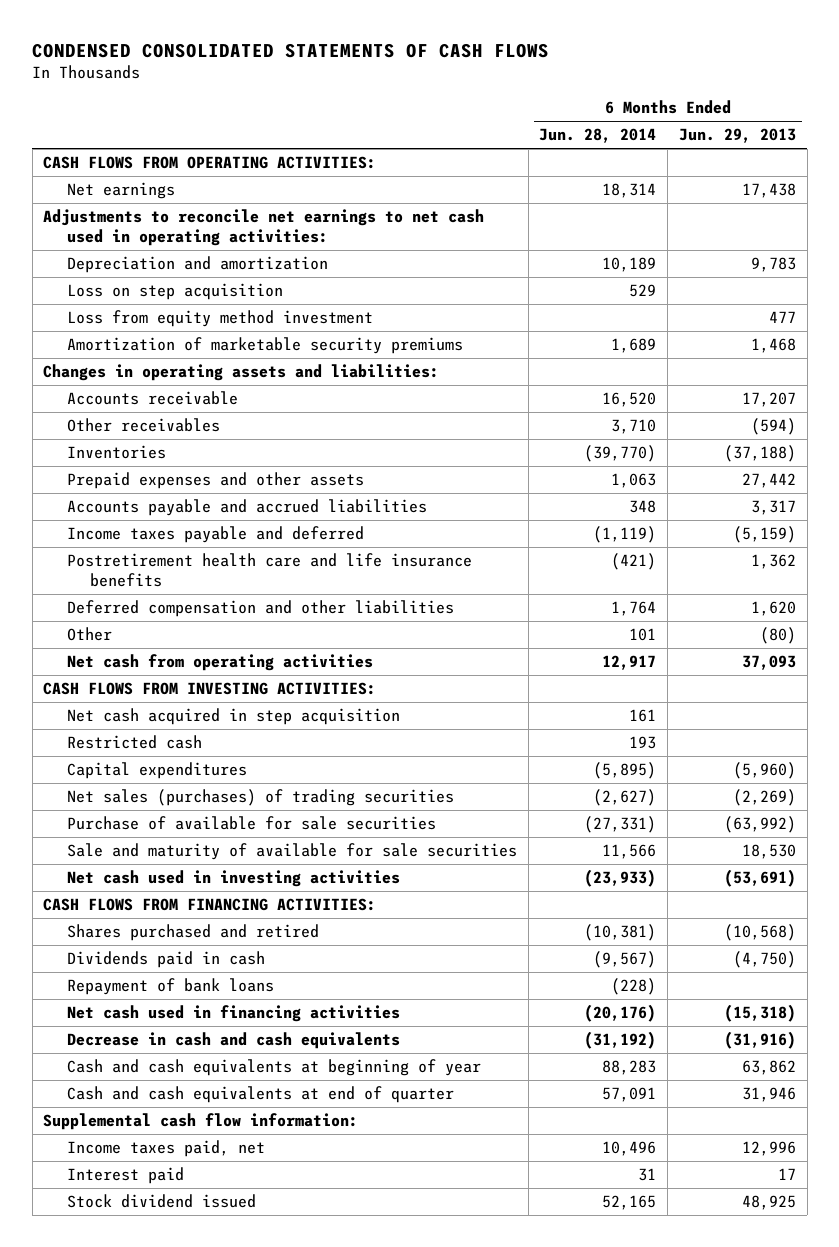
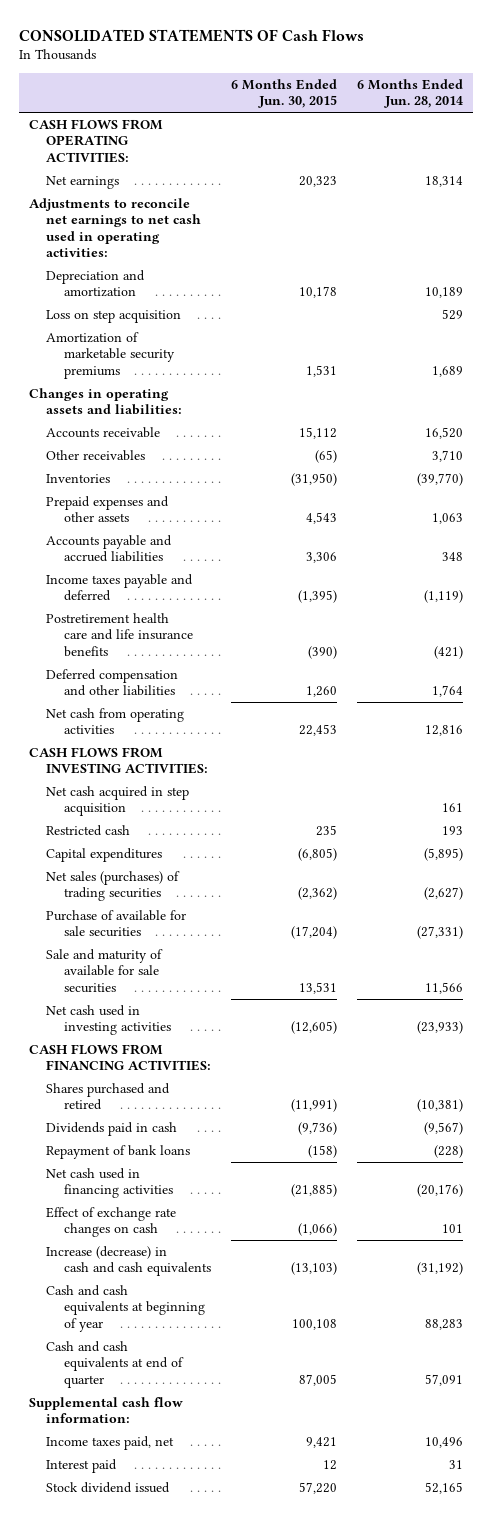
[32,42,550,58] CONDENSED CONSOLIDATED STATEMENTS OF CASH FLOWS -> [19,28,365,42] CONSOLIDATED STATEMENTS OF Cash Flows
[678,128,796,144] Jun. 29, 2013 -> none
none -> [231,79,338,109] 6 Months Ended Jun. 30, 2015
[66,310,373,328] Loss from equity method investment -> none
[66,627,112,642] Other -> none
[602,655,657,671] 12,917 -> [424,725,463,737] 12,816
none -> [46,1206,177,1238] Effect of exchange rate changes on cash
[66,1032,400,1050] Decrease in cash and cash equivalents -> [46,1245,211,1277] Increase (decrease) in cash and cash equivalents

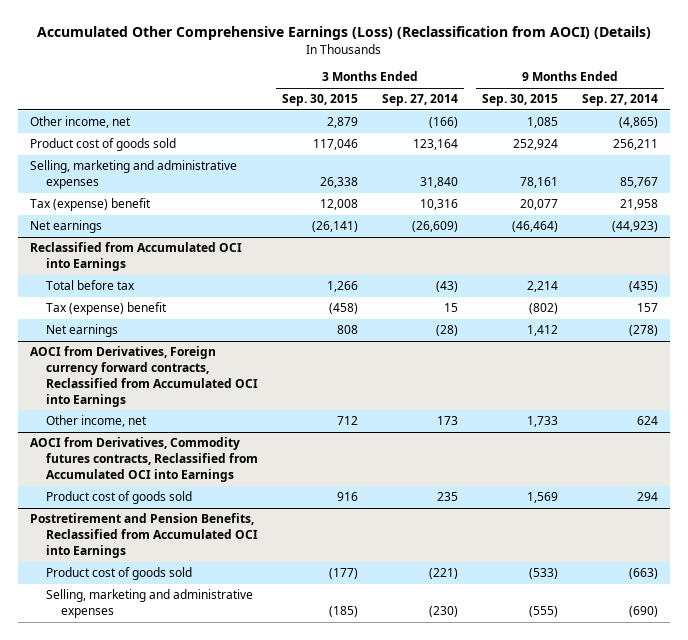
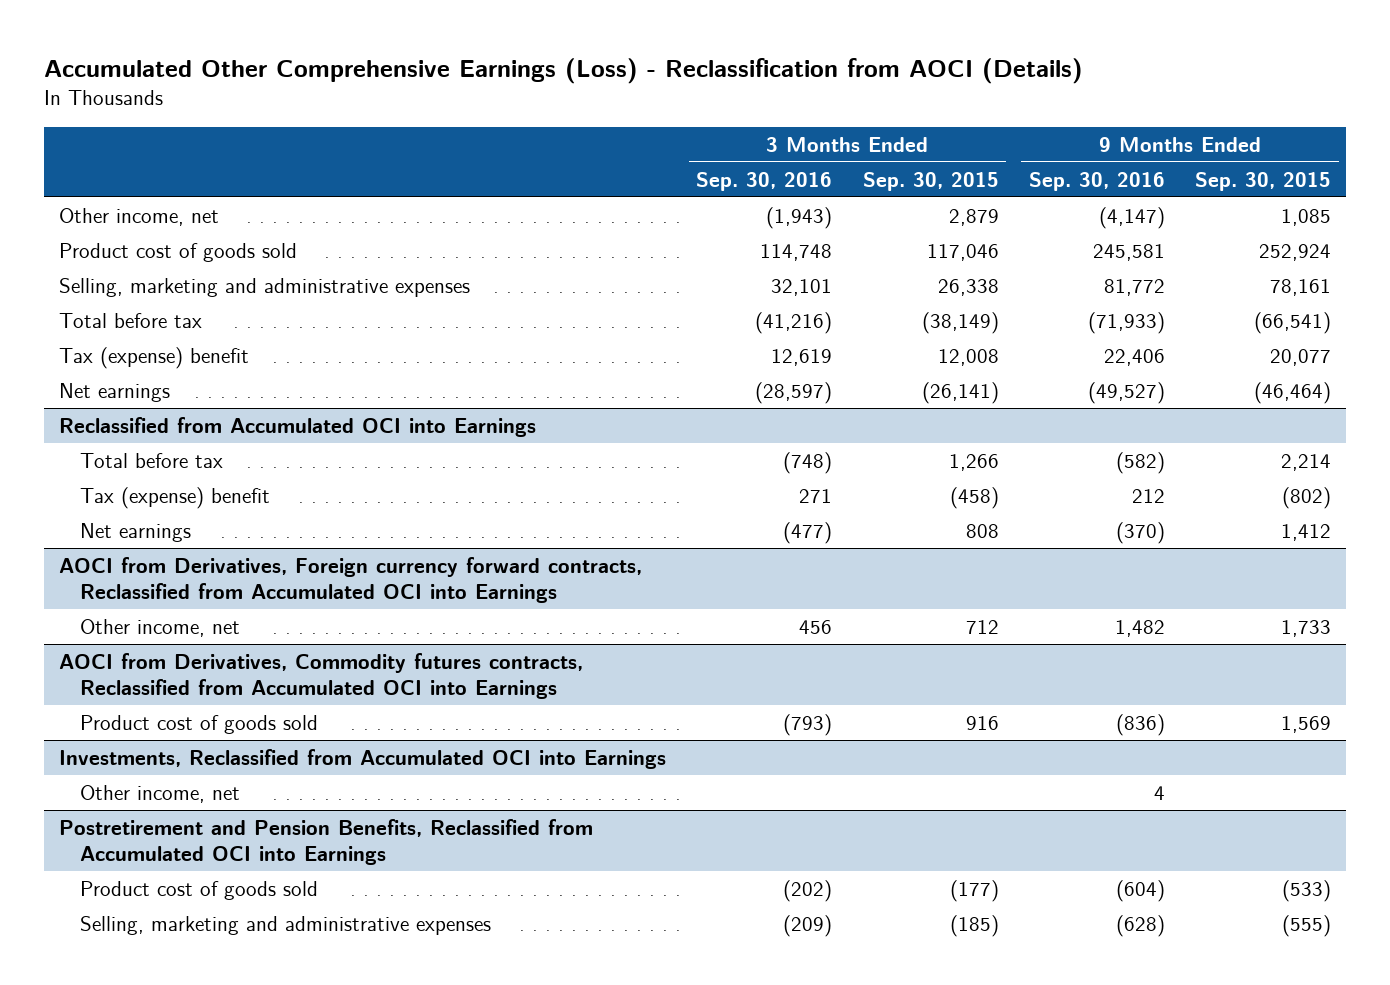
[37,26,652,41] Accumulated Other Comprehensive Earnings (Loss) (Reclassification from AOCI) (Details) -> [43,57,1083,84] Accumulated Other Comprehensive Earnings (Loss) - Reclassification from AOCI (Details)
[381,94,458,107] Sep. 27, 2014 -> none
[581,94,658,107] Sep. 27, 2014 -> none
none -> [696,171,833,191] Sep. 30, 2016
none -> [1028,171,1165,191] Sep. 30, 2016
none -> [59,312,203,328] Total before tax
none -> [59,748,667,769] Investments, Reclassified from Accumulated OCI into Earnings
none -> [80,784,241,803] Other income, net

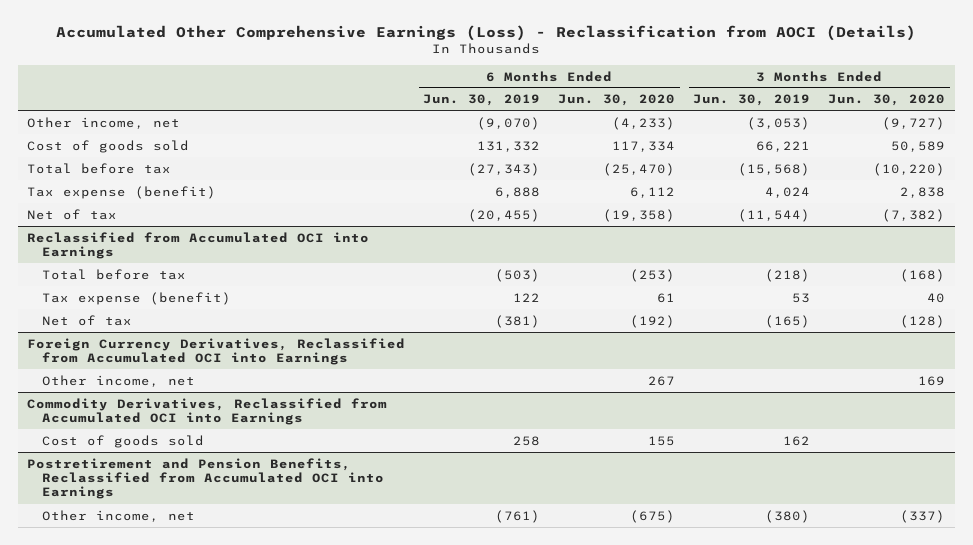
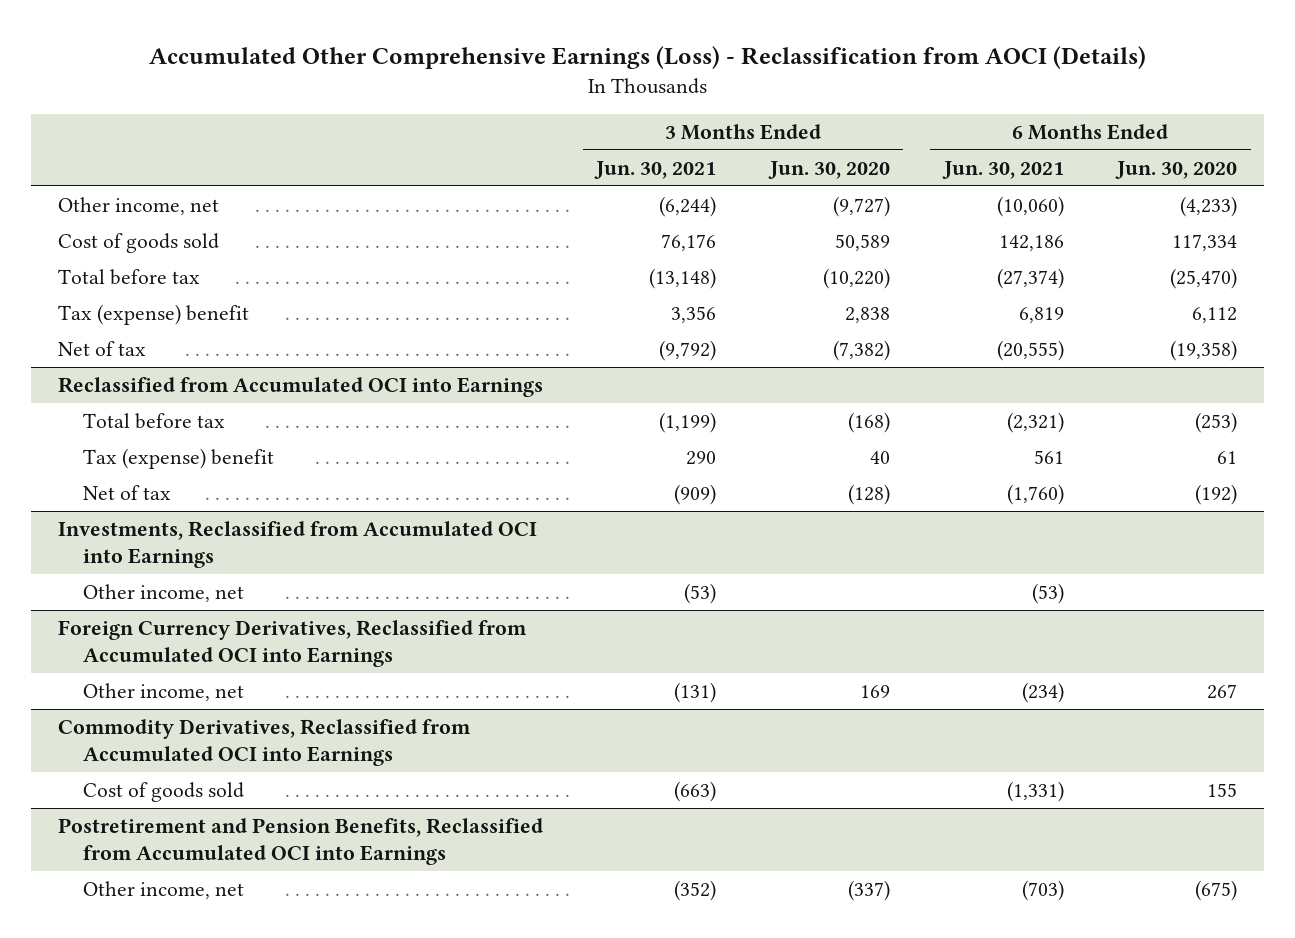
[423,94,541,107] Jun. 30, 2019 -> none
[693,94,811,107] Jun. 30, 2019 -> none
none -> [594,160,717,179] Jun. 30, 2021
none -> [941,160,1064,179] Jun. 30, 2021
[27,185,217,199] Tax expense (benefit) -> [57,303,249,325] Tax (expense) benefit
[41,291,231,305] Tax expense (benefit) -> [83,447,275,469] Tax (expense) benefit
none -> [57,520,537,568] Investments, Reclassified from Accumulated OCI into Earnings
none -> [83,583,245,602] Other income, net

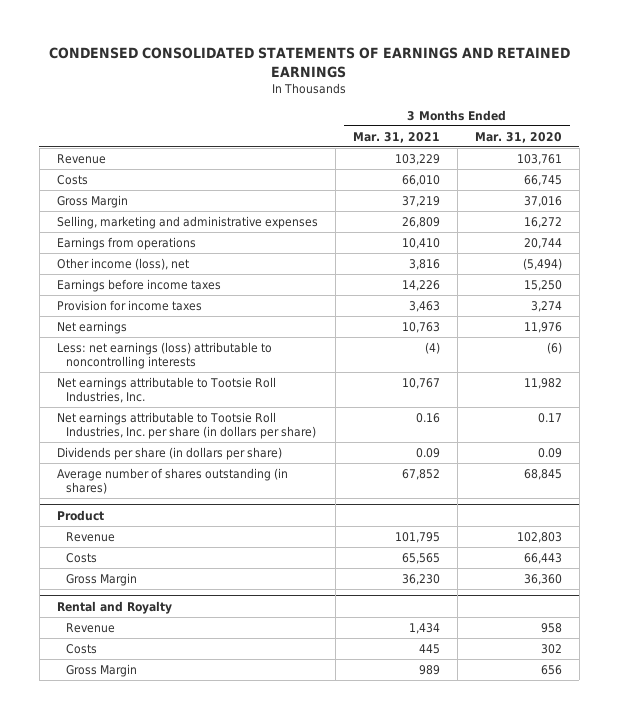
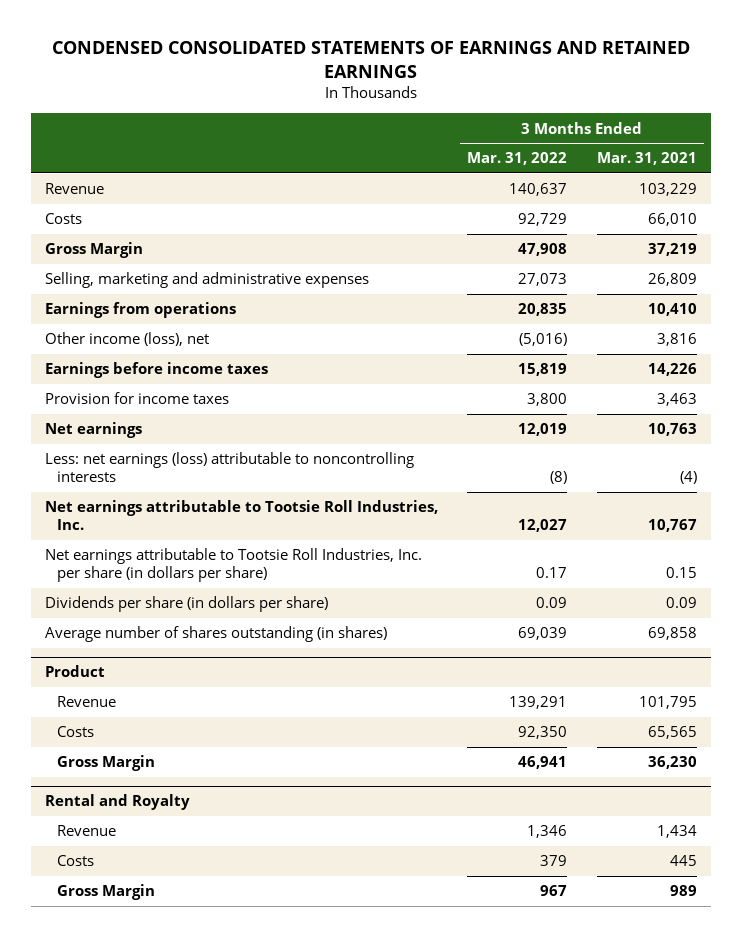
[474,131,562,143] Mar. 31, 2020 -> none
none -> [467,152,568,166] Mar. 31, 2022
[415,412,440,423] 0.16 -> [665,567,697,579] 0.15
[401,468,440,480] 67,852 -> [647,627,697,641] 69,858

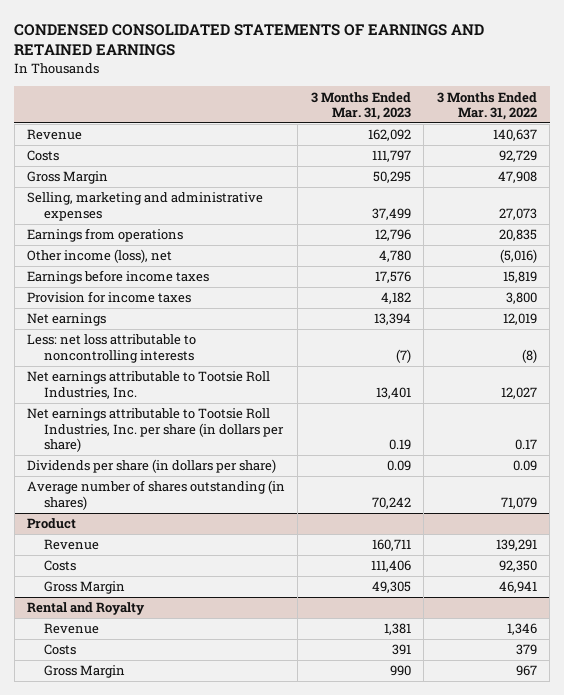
[596,152,697,166] Mar. 31, 2021 -> none
none -> [310,91,411,120] 3 Months Ended Mar. 31, 2023
[45,452,415,483] Less: net earnings (loss) attributable to noncontrolling interests -> [26,334,196,363] Less: net loss attributable to noncontrolling interests
[518,627,568,641] 69,039 -> [500,496,537,509] 71,079

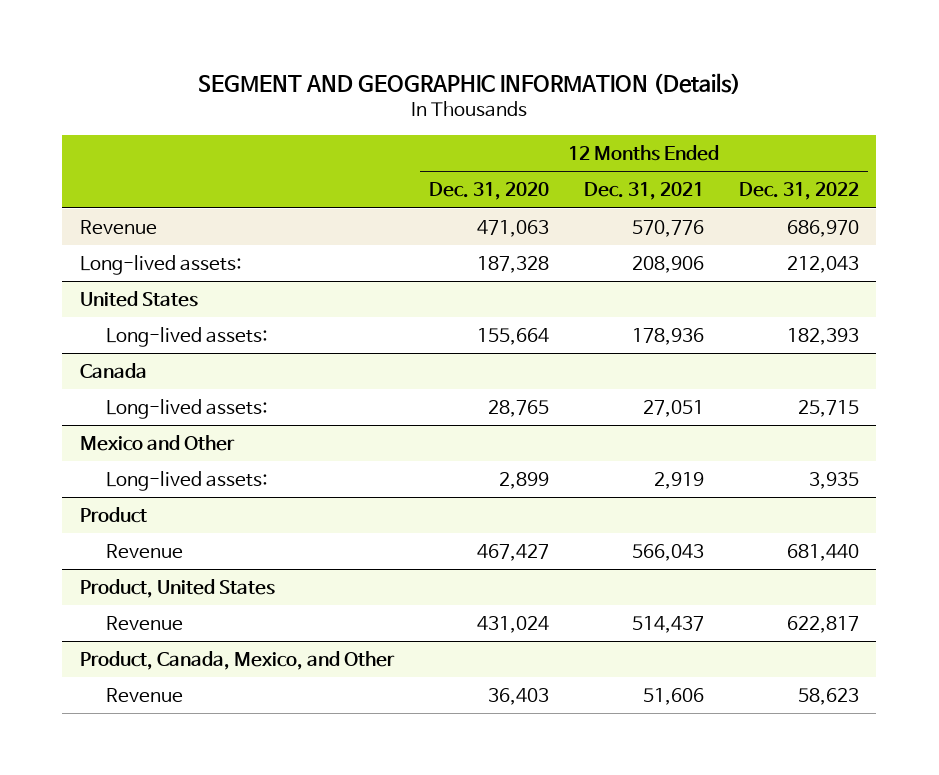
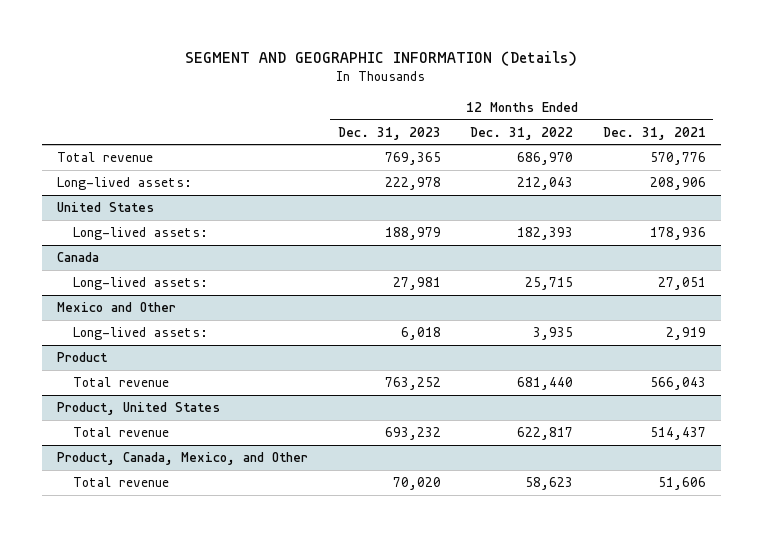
[428,182,549,201] Dec. 31, 2020 -> none
none -> [337,126,441,140] Dec. 31, 2023
[79,219,157,235] Revenue -> [56,152,153,163] Total revenue
[106,543,184,559] Revenue -> [73,377,170,388] Total revenue
[106,615,184,631] Revenue -> [73,427,170,438] Total revenue
[106,687,184,703] Revenue -> [73,477,170,488] Total revenue

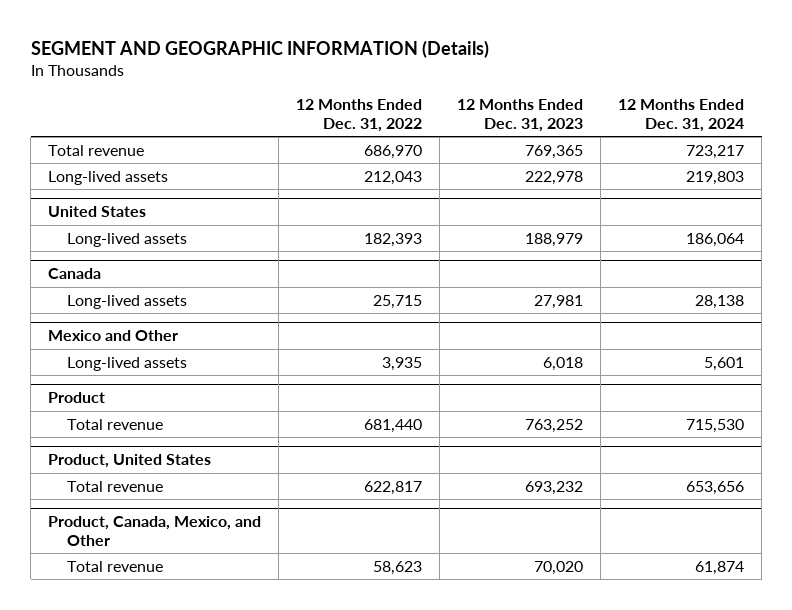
[602,126,706,140] Dec. 31, 2021 -> none
none -> [618,98,745,132] 12 Months Ended Dec. 31, 2024
[56,177,192,191] Long-lived assets: -> [48,170,169,185] Long-lived assets
[73,227,209,241] Long-lived assets: -> [67,232,188,247] Long-lived assets
[73,277,209,291] Long-lived assets: -> [67,294,188,309] Long-lived assets
[73,327,209,341] Long-lived assets: -> [67,356,188,371] Long-lived assets

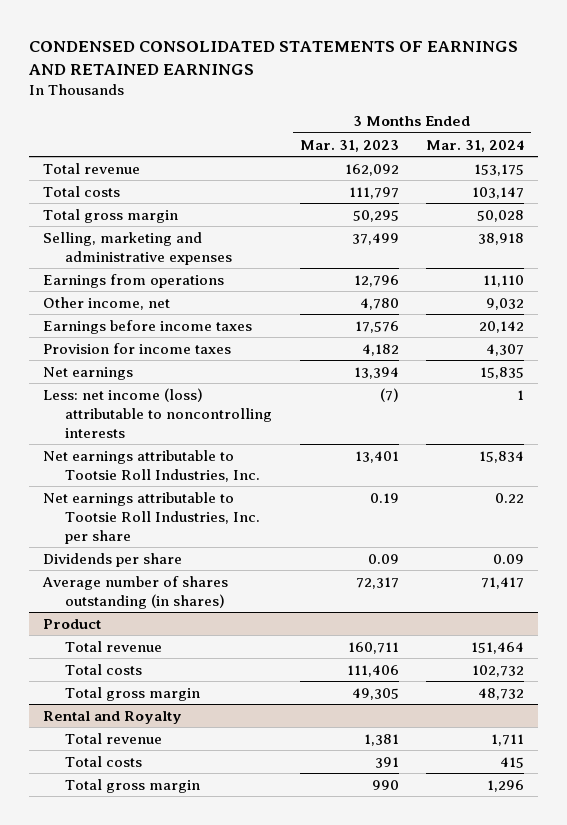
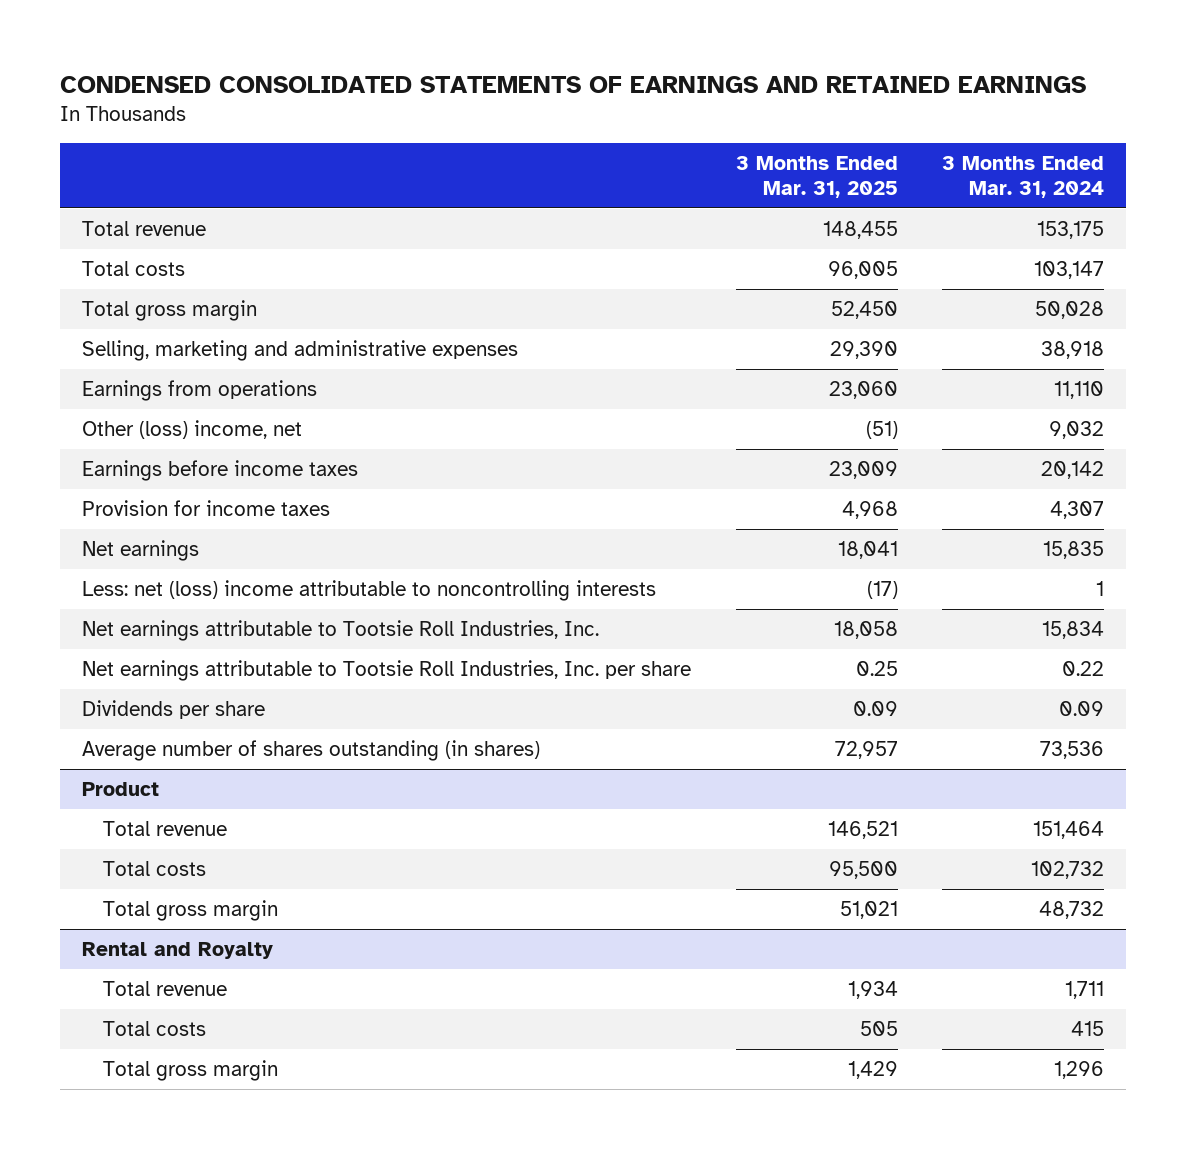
[299,139,399,152] Mar. 31, 2023 -> none
none -> [735,155,898,199] 3 Months Ended Mar. 31, 2025
[42,296,170,310] Other income, net -> [82,420,303,440] Other (loss) income, net
[42,387,272,438] Less: net income (loss) attributable to noncontrolling interests -> [82,580,657,602] Less: net (loss) income attributable to noncontrolling interests
[481,576,525,589] 71,417 -> [1040,741,1105,760] 73,536

